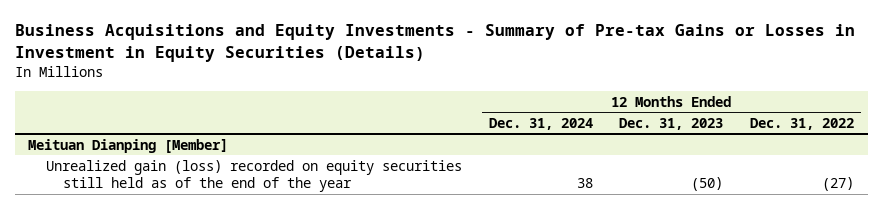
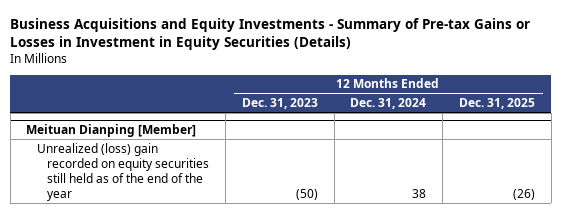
[750,117,855,130] Dec. 31, 2022 -> none
none -> [458,98,535,110] Dec. 31, 2025
[45,159,462,193] Unrealized gain (loss) recorded on equity securities still held as of the end of the year -> [36,142,210,201] Unrealized (loss) gain recorded on equity securities still held as of the end of the year

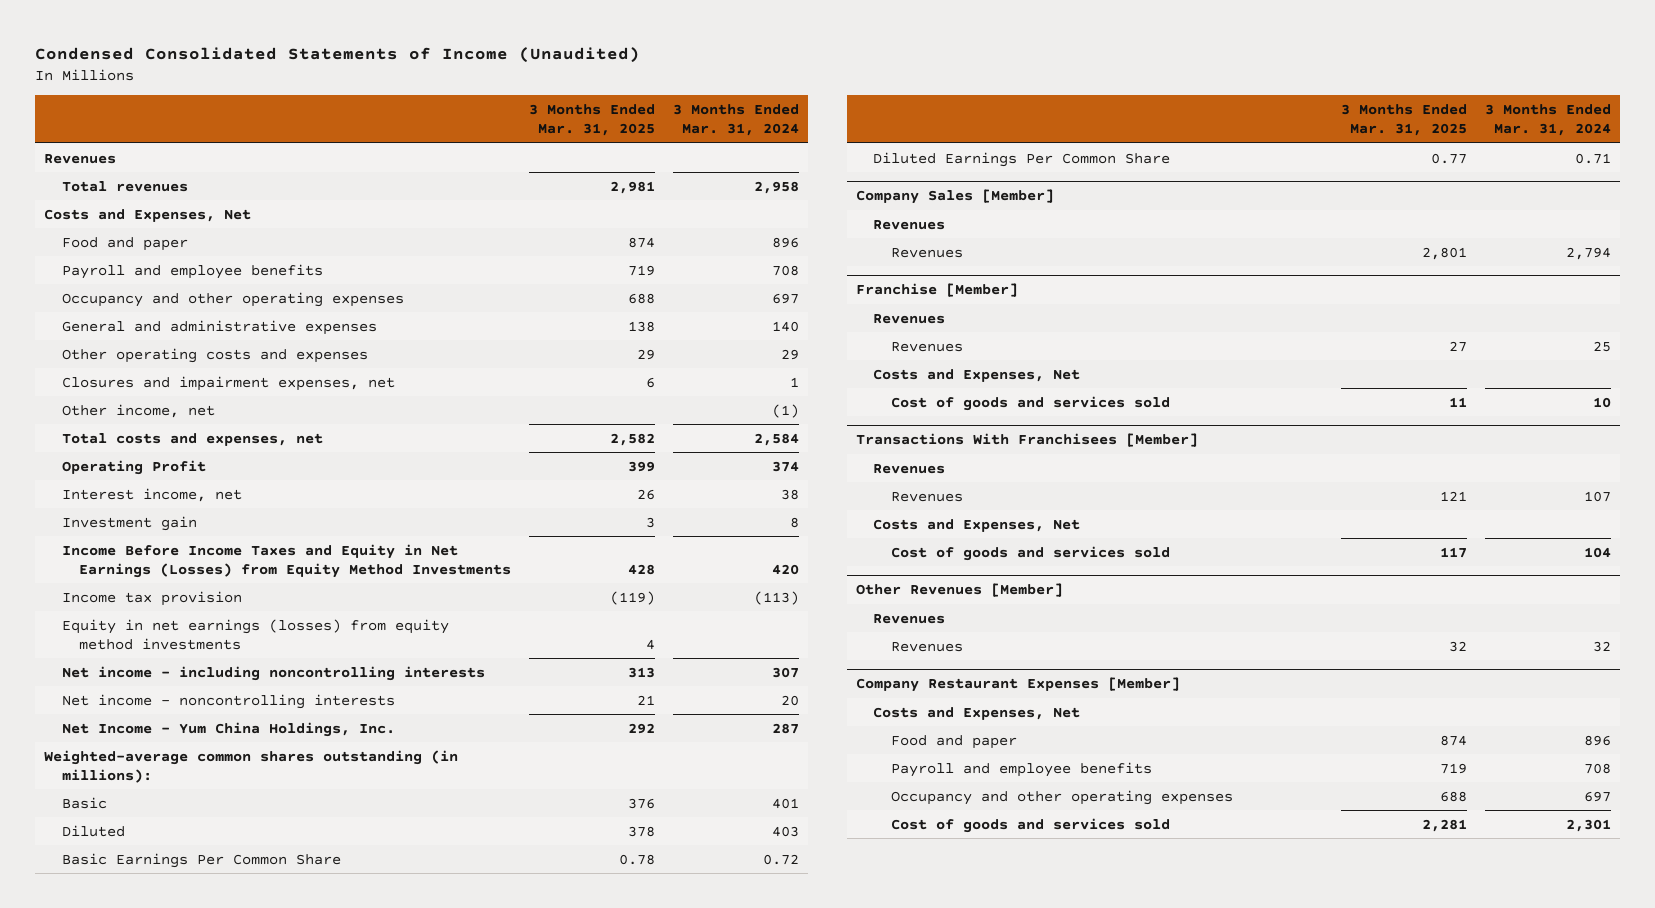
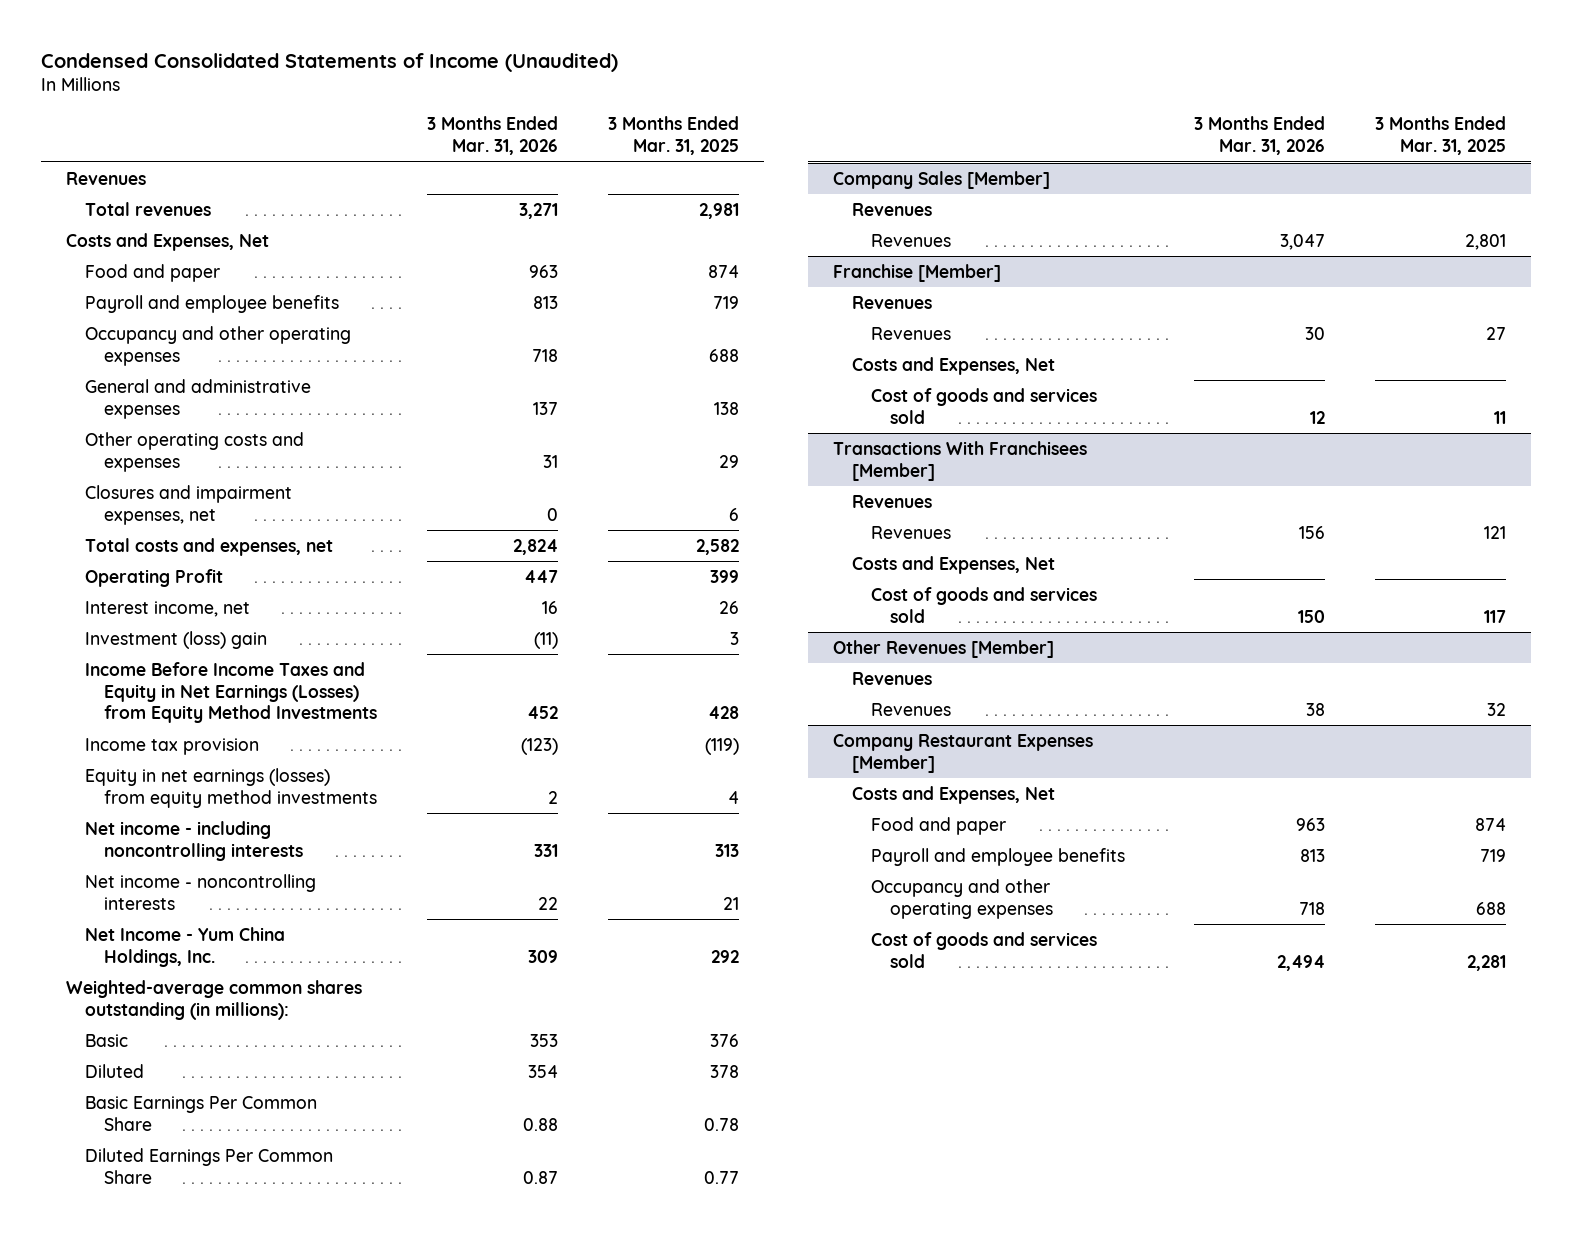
[673,103,800,137] 3 Months Ended Mar. 31, 2024 -> none
none -> [427,116,559,156] 3 Months Ended Mar. 31, 2026
[61,403,215,418] Other income, net -> none
[61,515,197,531] Investment gain -> [85,630,268,649] Investment (loss) gain

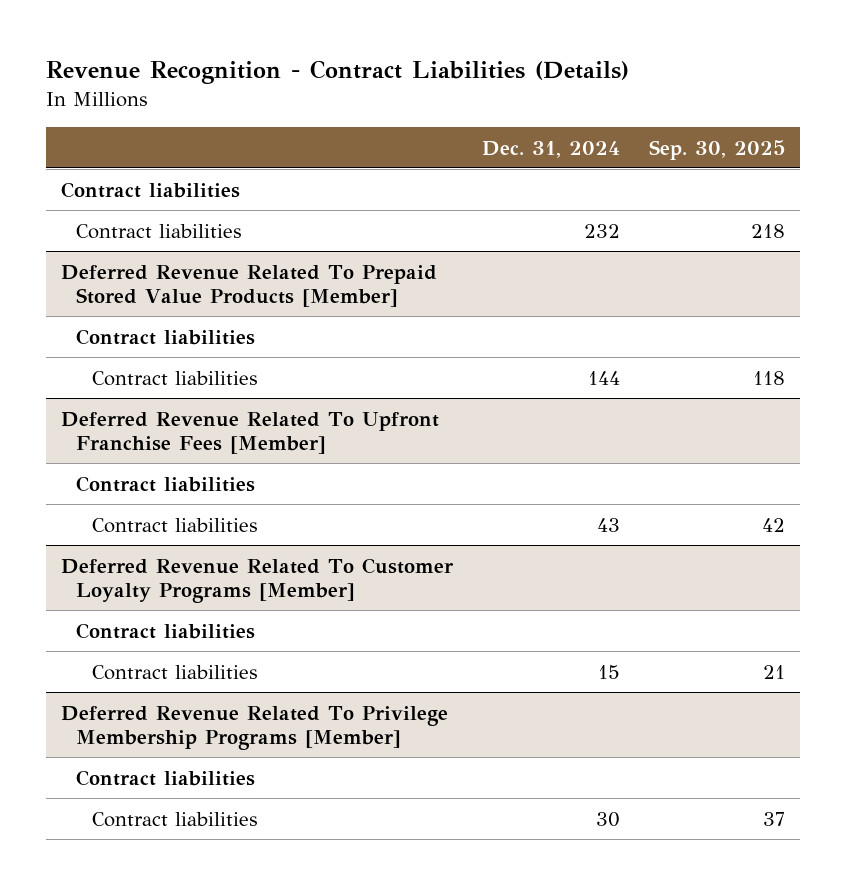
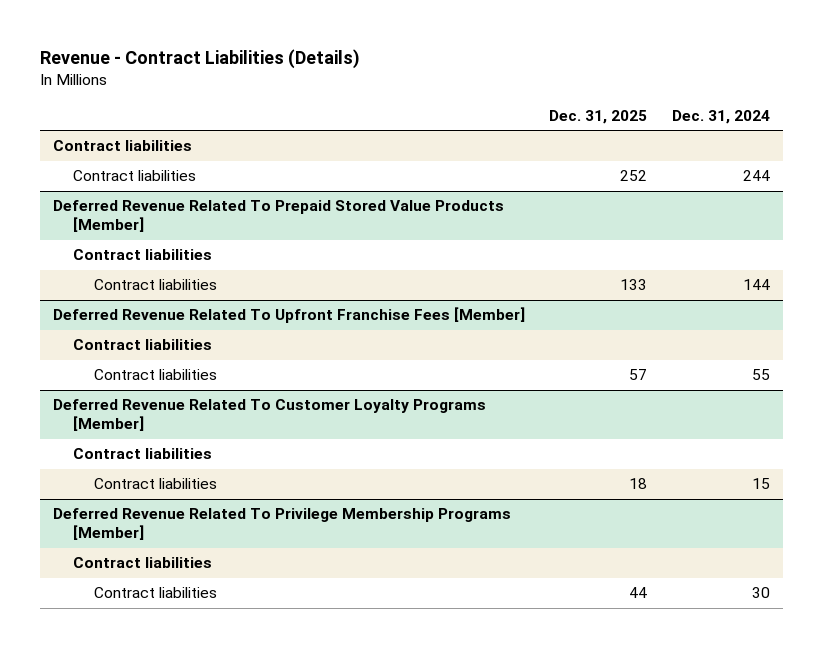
[46,60,630,85] Revenue Recognition - Contract Liabilities (Details) -> [40,49,361,70] Revenue - Contract Liabilities (Details)
[649,139,786,160] Sep. 30, 2025 -> none
none -> [549,110,648,125] Dec. 31, 2025
[584,223,621,238] 232 -> [743,170,771,182] 244
[597,517,621,532] 43 -> [752,369,771,381] 55

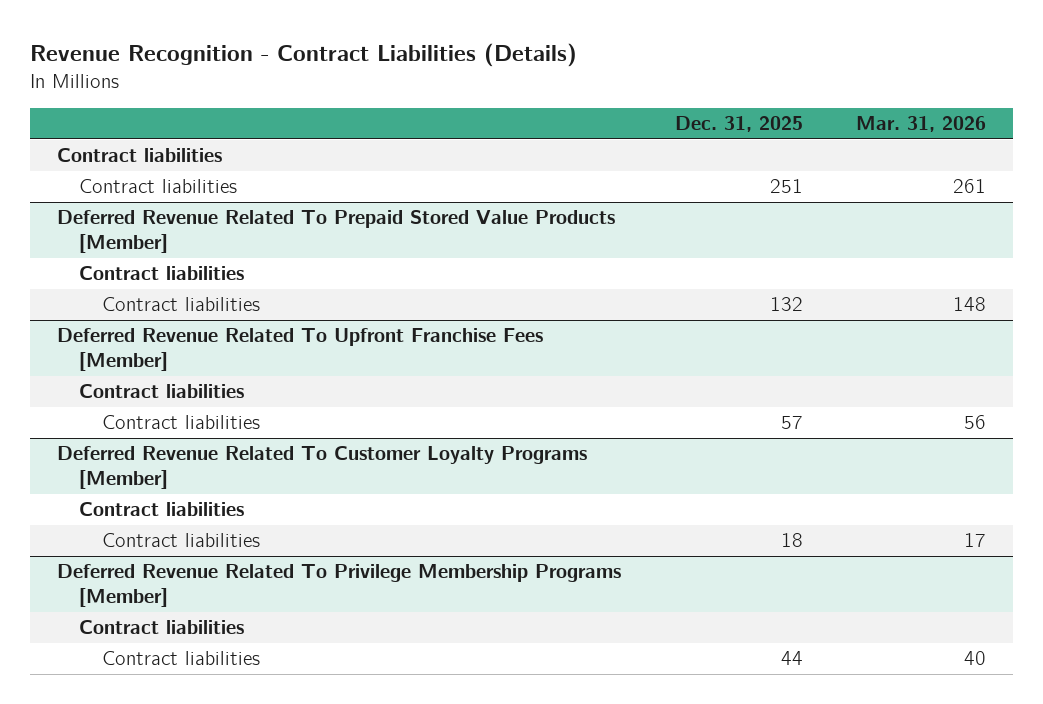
[40,49,361,70] Revenue - Contract Liabilities (Details) -> [29,42,577,67] Revenue Recognition - Contract Liabilities (Details)
[672,110,771,125] Dec. 31, 2024 -> none
none -> [856,115,987,132] Mar. 31, 2026
[620,170,648,182] 252 -> [769,179,803,194] 251
[620,279,648,291] 133 -> [769,297,803,312] 132

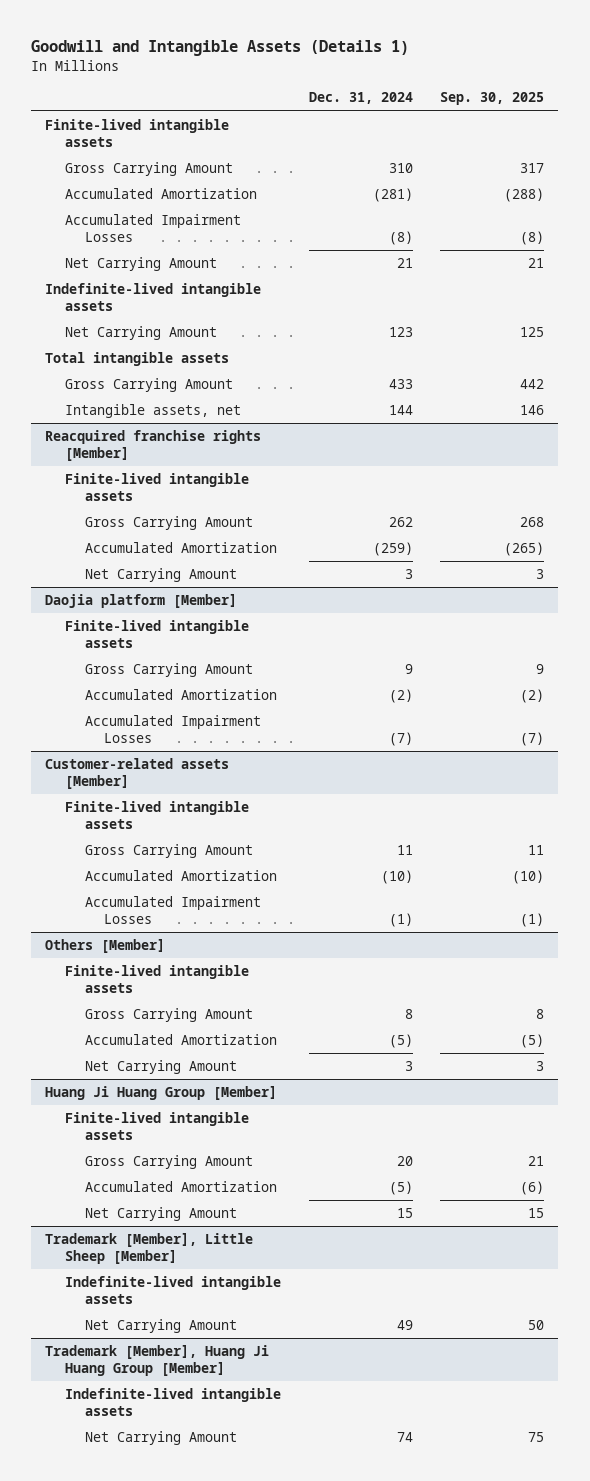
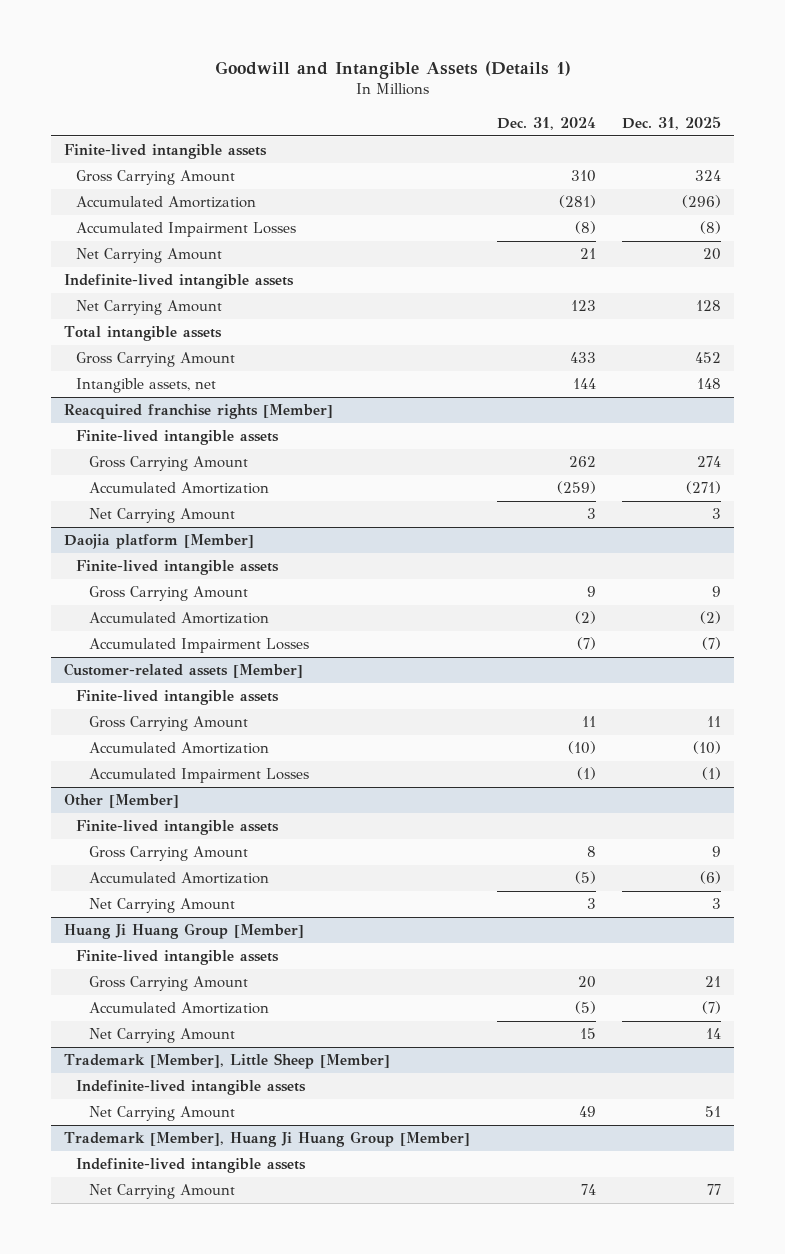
[440,92,545,106] Sep. 30, 2025 -> none
none -> [621,115,721,130] Dec. 31, 2025
[45,939,166,954] Others [Member] -> [64,794,180,809] Other [Member]

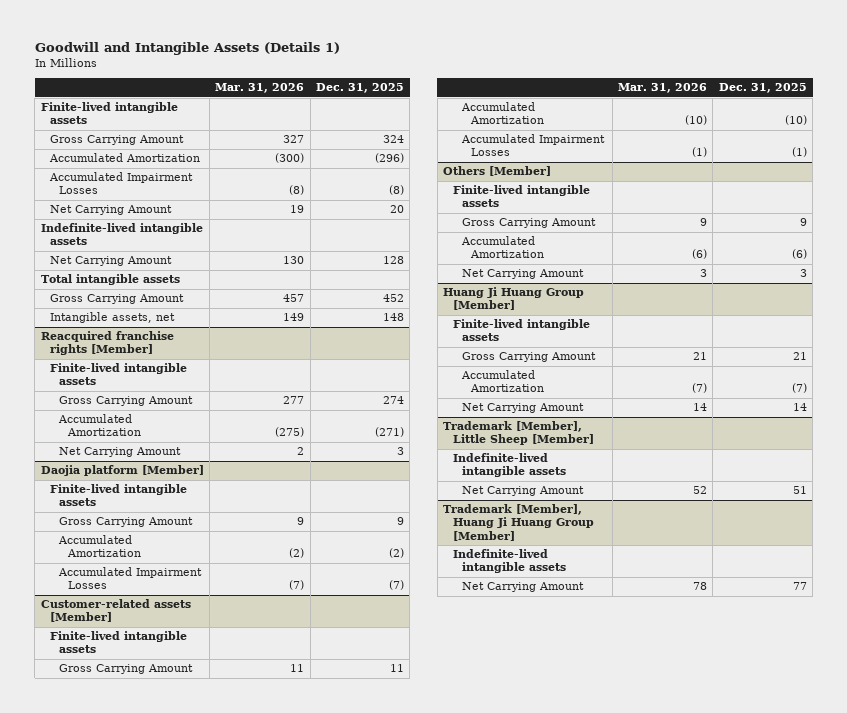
[496,116,596,130] Dec. 31, 2024 -> none
none -> [215,83,305,94] Mar. 31, 2026
[64,794,180,809] Other [Member] -> [443,166,552,177] Others [Member]

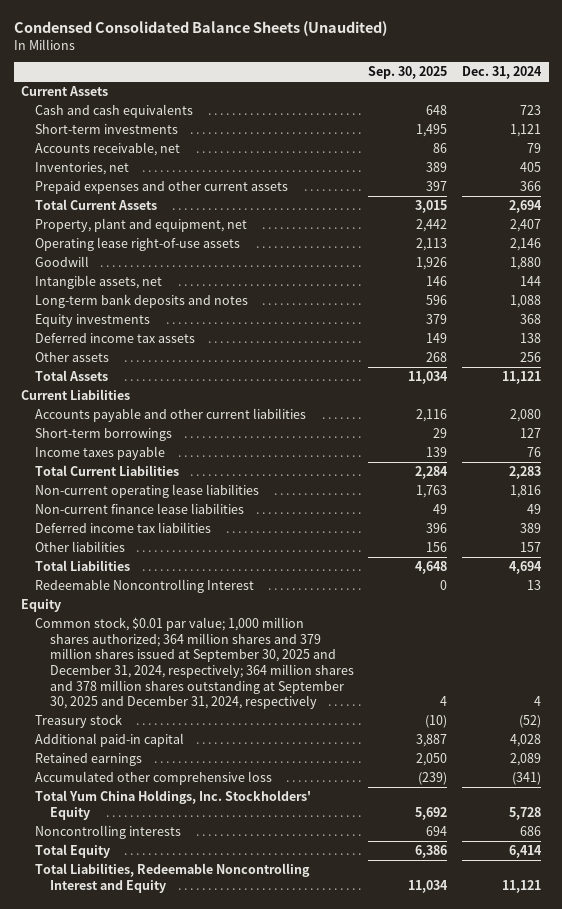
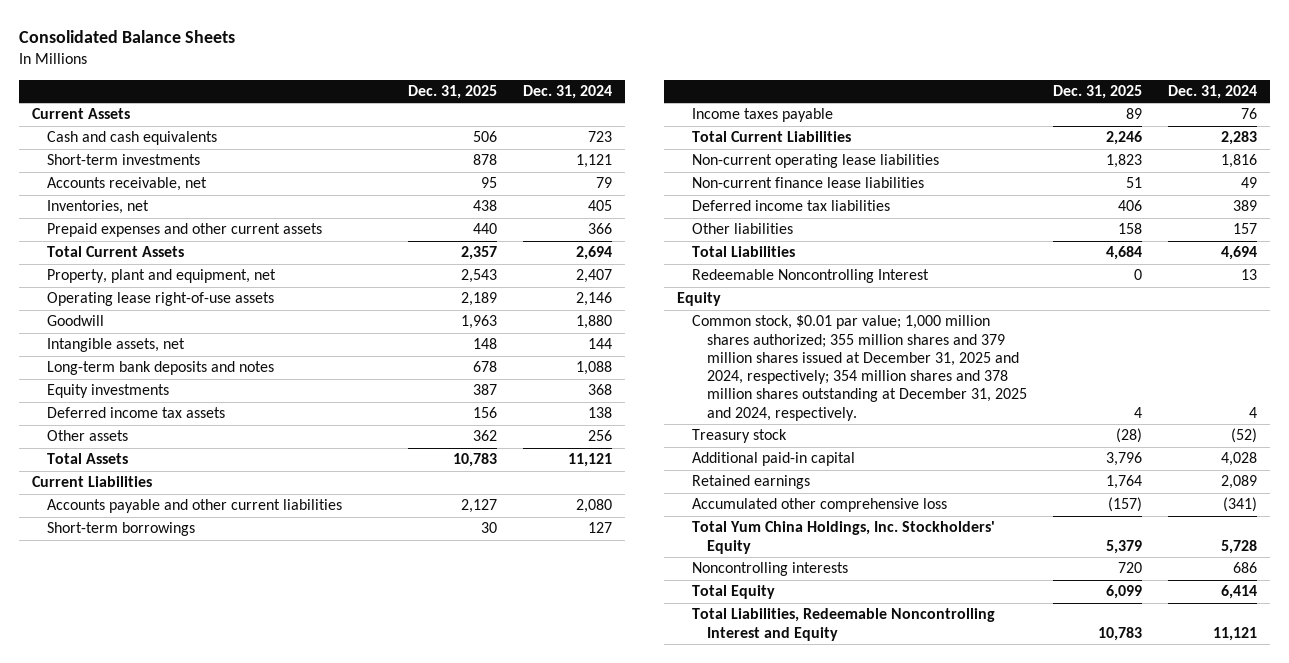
[13,20,387,36] Condensed Consolidated Balance Sheets (Unaudited) -> [18,30,235,44] Consolidated Balance Sheets
[368,66,448,80] Sep. 30, 2025 -> none
none -> [407,84,497,99] Dec. 31, 2025
[35,617,354,710] Common stock, $0.01 par value; 1,000 million shares authorized; 364 million shares and 379 million shares issued at September 30, 2025 and December 31, 2024, respectively; 364 million shares and 378 million shares outstanding at September 30, 2025 and December 31, 2024, respectively -> [691,315,1027,421] Common stock, $0.01 par value; 1,000 million shares authorized; 355 million shares and 379 million shares issued at December 31, 2025 and 2024, respectively; 354 million shares and 378 million shares outstanding at December 31, 2025 and 2024, respectively.

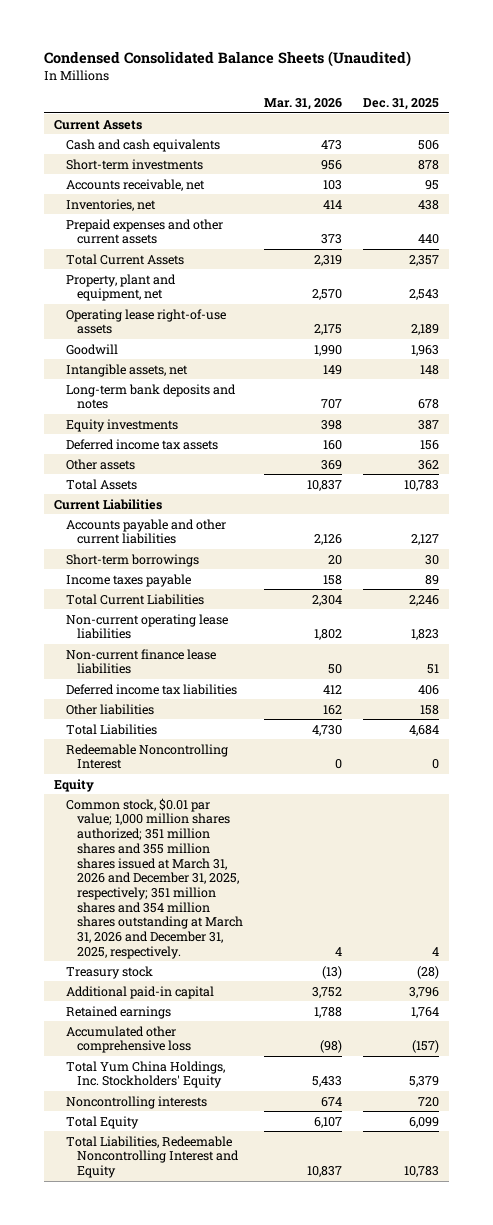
[18,30,235,44] Consolidated Balance Sheets -> [43,51,411,68] Condensed Consolidated Balance Sheets (Unaudited)
[522,84,612,99] Dec. 31, 2024 -> none
none -> [263,98,342,111] Mar. 31, 2026
[691,315,1027,421] Common stock, $0.01 par value; 1,000 million shares authorized; 355 million shares and 379 million shares issued at December 31, 2025 and 2024, respectively; 354 million shares and 378 million shares outstanding at December 31, 2025 and 2024, respectively. -> [65,797,244,959] Common stock, $0.01 par value; 1,000 million shares authorized; 351 million shares and 355 million shares issued at March 31, 2026 and December 31, 2025, respectively; 351 million shares and 354 million shares outstanding at March 31, 2026 and December 31, 2025, respectively.

